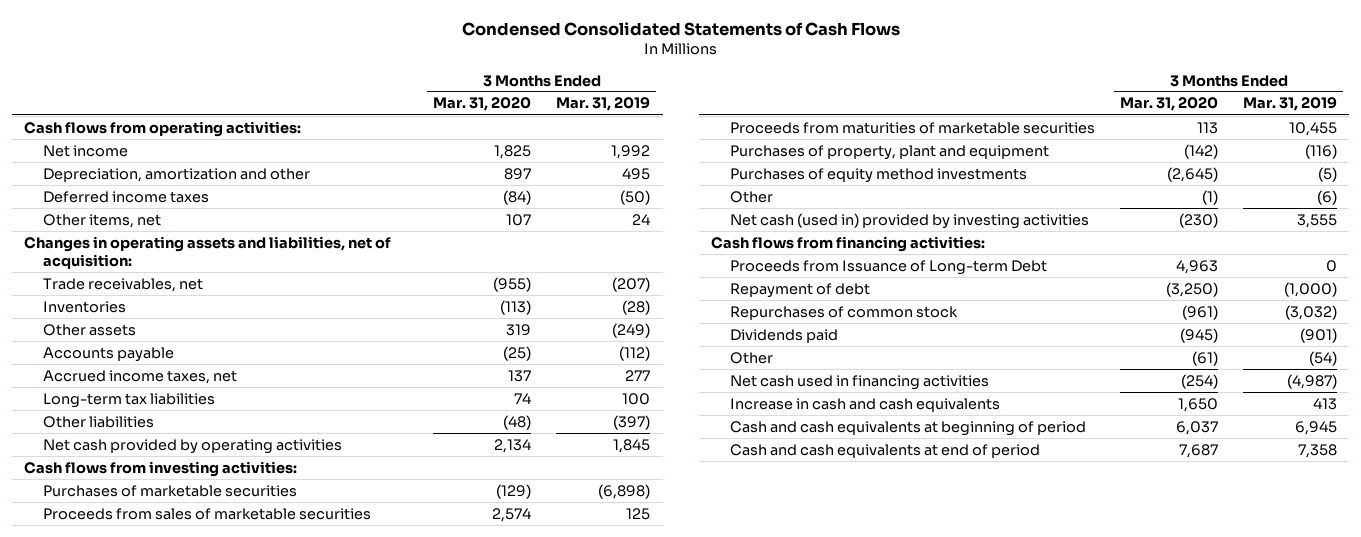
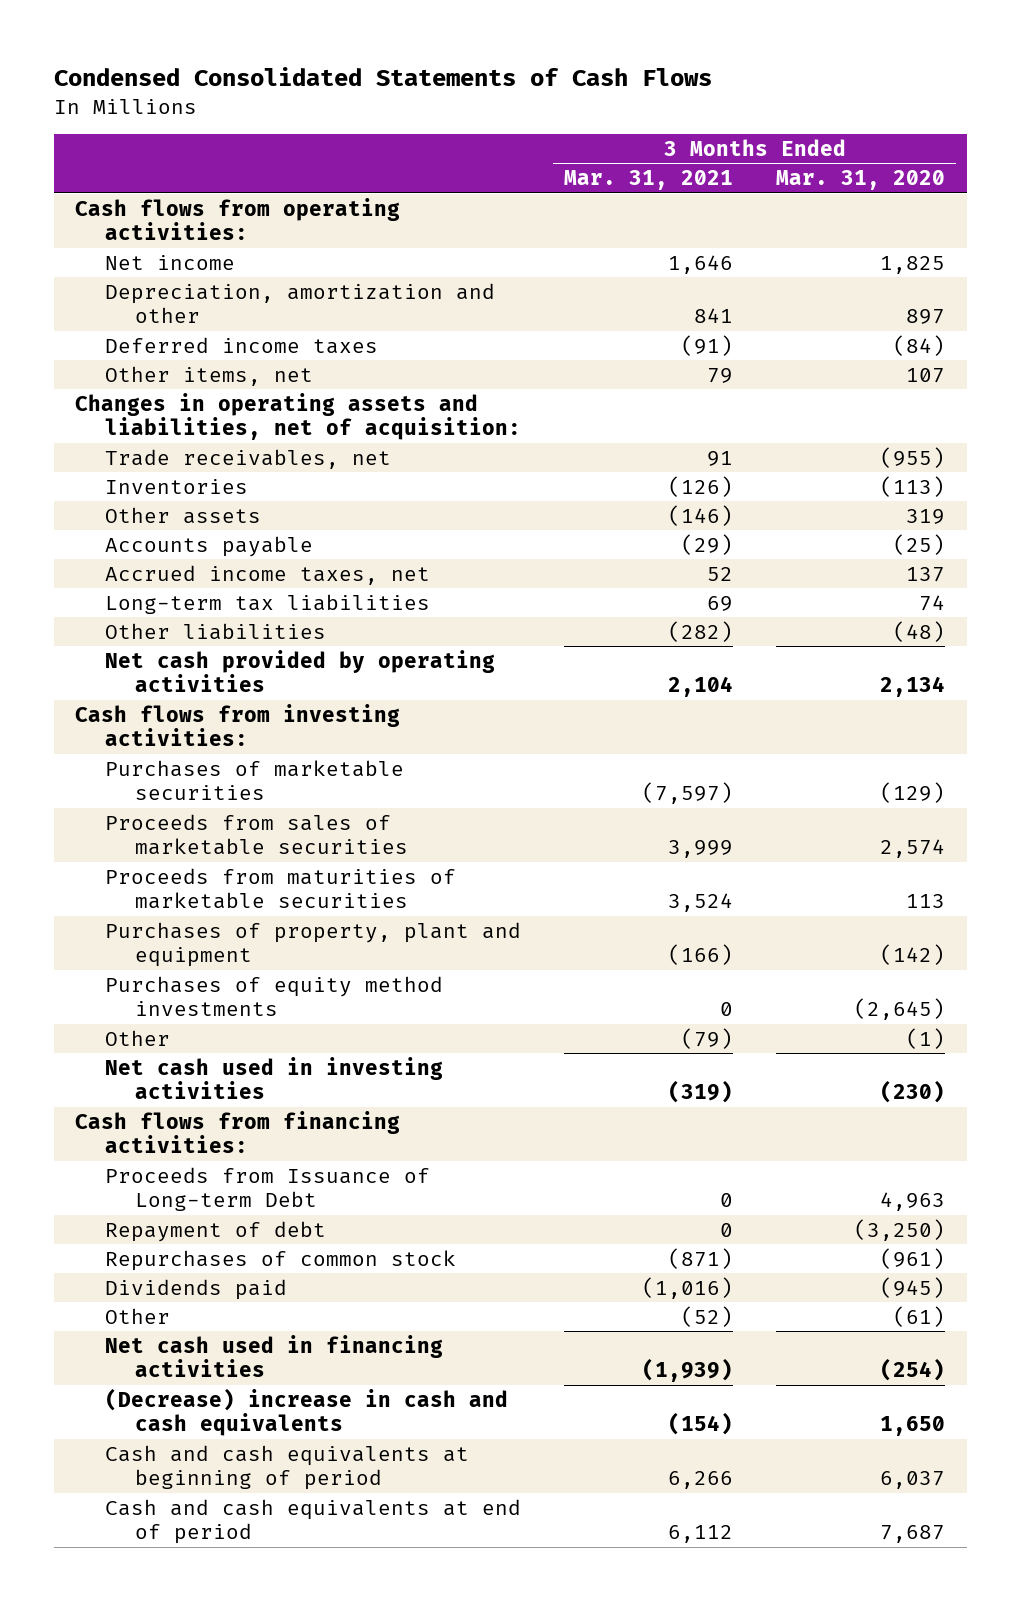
[556,97,651,112] Mar. 31, 2019 -> none
none -> [564,170,734,191] Mar. 31, 2021
[730,212,1090,229] Net cash (used in) provided by investing activities -> [105,1056,444,1100] Net cash used in investing activities
[730,397,1001,412] Increase in cash and cash equivalents -> [105,1387,509,1437] (Decrease) increase in cash and cash equivalents

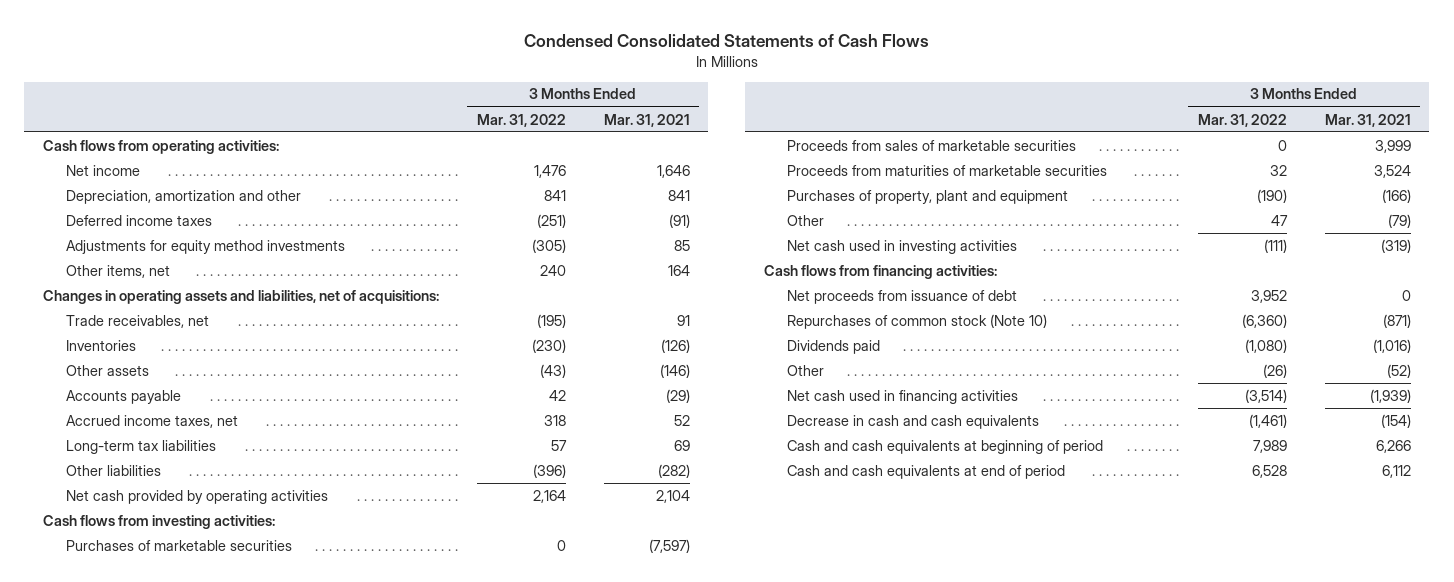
[776,170,946,191] Mar. 31, 2020 -> none
none -> [476,113,566,127] Mar. 31, 2022
none -> [65,239,345,254] Adjustments for equity method investments
[707,367,734,383] 79 -> [667,264,690,276] 164
[75,392,522,441] Changes in operating assets and liabilities, net of acquisition: -> [43,289,440,304] Changes in operating assets and liabilities, net of acquisitions:
[105,975,444,1017] Purchases of equity method investments -> none
[105,1220,327,1242] Repayment of debt -> none
[105,1166,431,1212] Proceeds from Issuance of Long-term Debt -> [786,289,1017,304] Net proceeds from issuance of debt
[105,1249,457,1271] Repurchases of common stock -> [786,313,1047,329] Repurchases of common stock (Note 10)
[105,1387,509,1437] (Decrease) increase in cash and cash equivalents -> [786,414,1039,429] Decrease in cash and cash equivalents

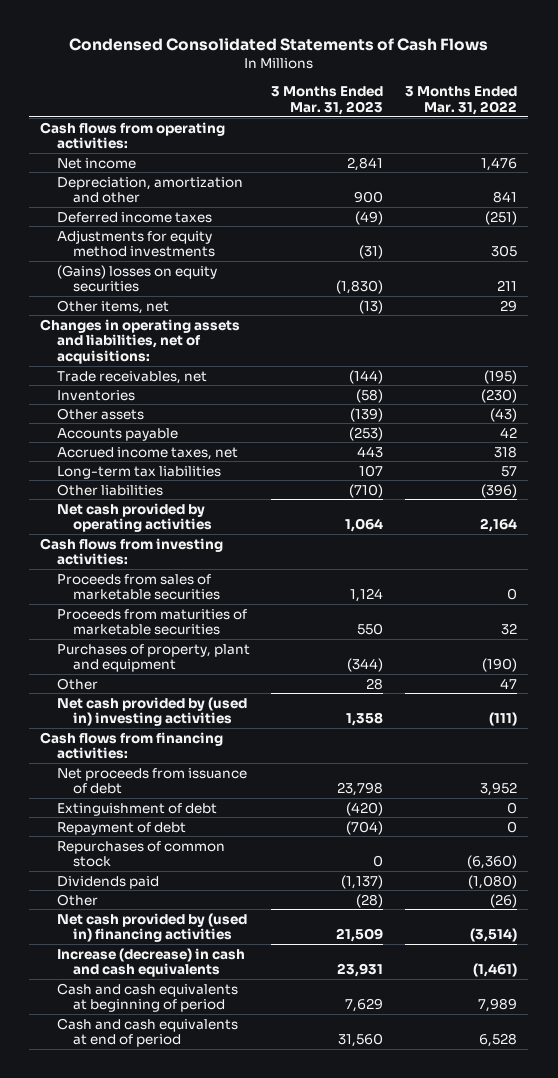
[603,113,690,127] Mar. 31, 2021 -> none
none -> [271,86,384,115] 3 Months Ended Mar. 31, 2023
[531,238,566,253] (305) -> [491,245,518,258] 305
none -> [56,264,217,293] (Gains) losses on equity securities
[539,264,566,276] 240 -> [500,299,518,312] 29
[65,539,292,551] Purchases of marketable securities -> none
[786,239,1017,254] Net cash used in investing activities -> [56,696,247,727] Net cash provided by (used in) investing activities
none -> [56,802,217,816] Extinguishment of debt
none -> [56,821,186,835] Repayment of debt
[786,313,1047,329] Repurchases of common stock (Note 10) -> [56,840,225,868] Repurchases of common stock
[786,389,1018,404] Net cash used in financing activities -> [56,912,247,943] Net cash provided by (used in) financing activities
[786,414,1039,429] Decrease in cash and cash equivalents -> [56,947,245,978] Increase (decrease) in cash and cash equivalents

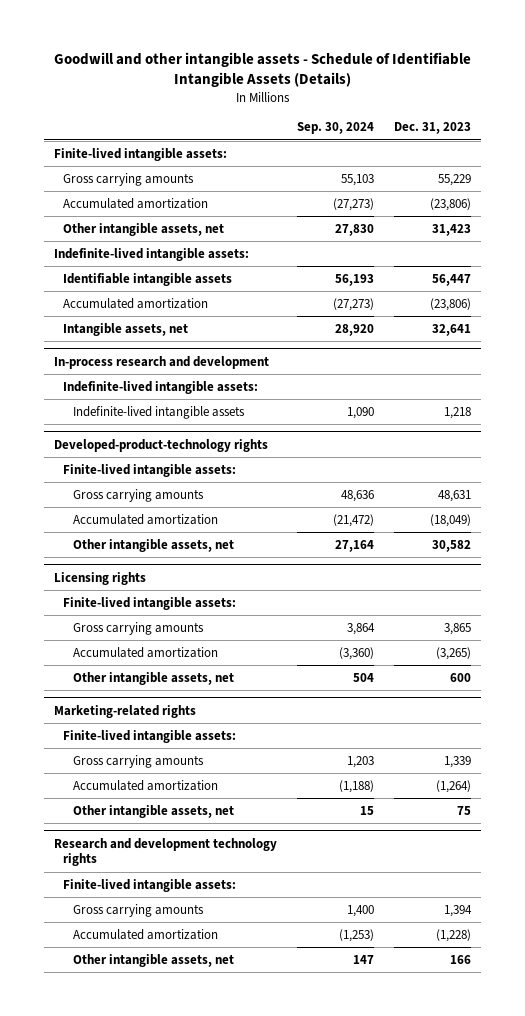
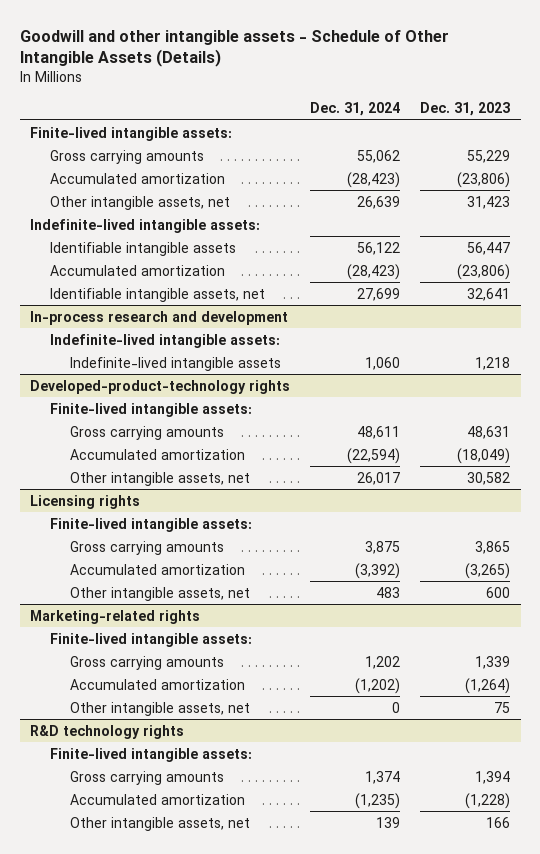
[53,52,471,88] Goodwill and other intangible assets - Schedule of Identifiable Intangible Assets (Details) -> [19,29,449,68] Goodwill and other intangible assets - Schedule of Other Intangible Assets (Details)
[297,122,375,135] Sep. 30, 2024 -> none
none -> [310,101,401,116] Dec. 31, 2024
[63,322,189,336] Intangible assets, net -> [49,287,265,302] Identifiable intangible assets, net
[54,837,278,867] Research and development technology rights -> [29,724,184,739] R&D technology rights

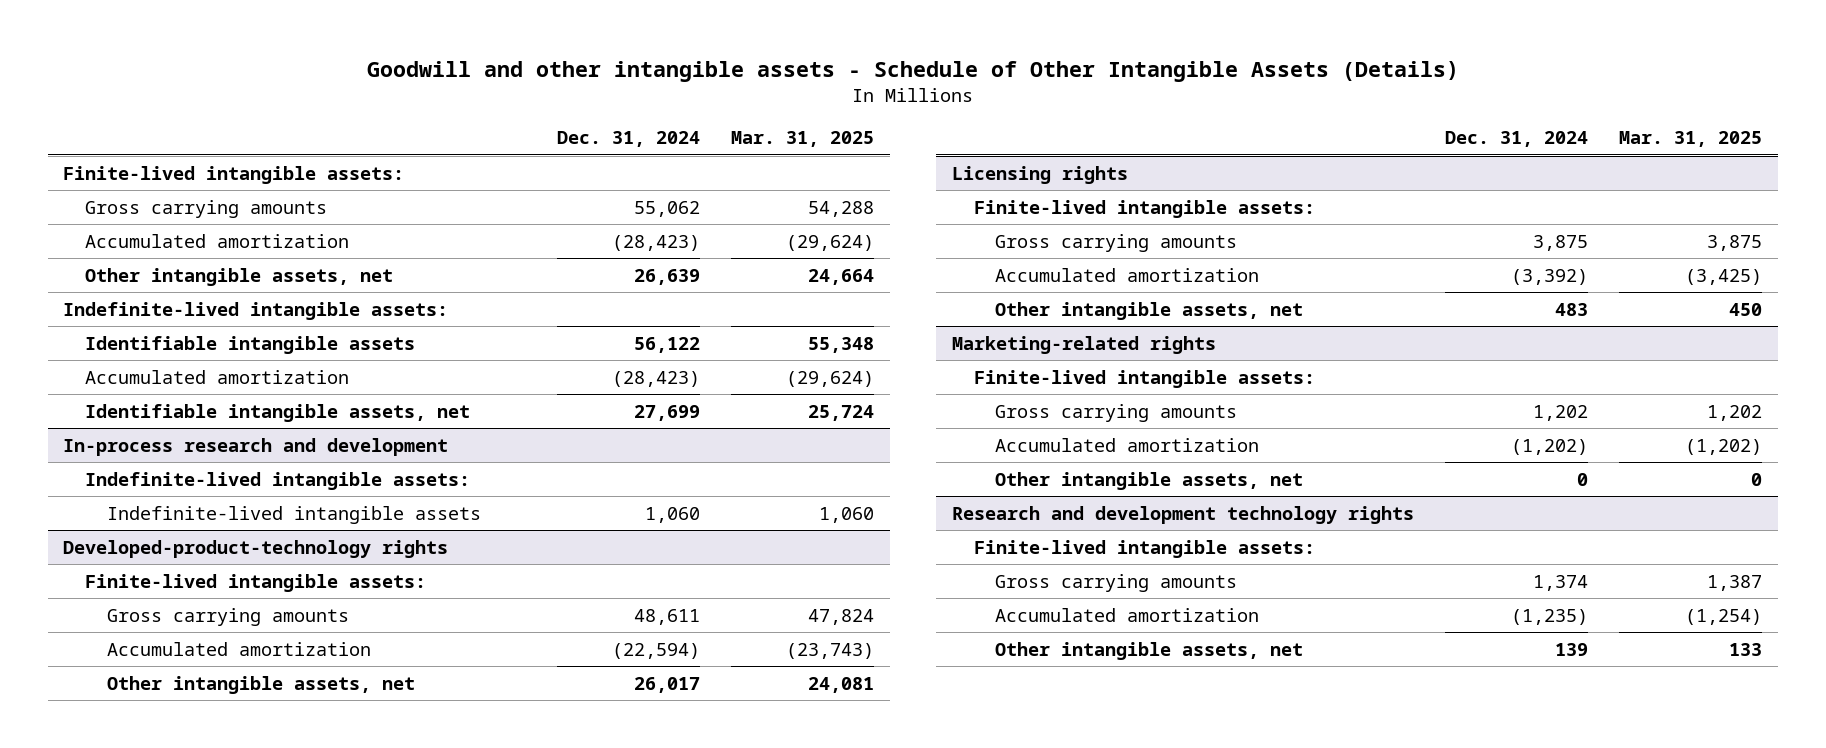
[420,101,511,116] Dec. 31, 2023 -> none
none -> [730,131,874,148] Mar. 31, 2025
[29,724,184,739] R&D technology rights -> [951,505,1414,524] Research and development technology rights

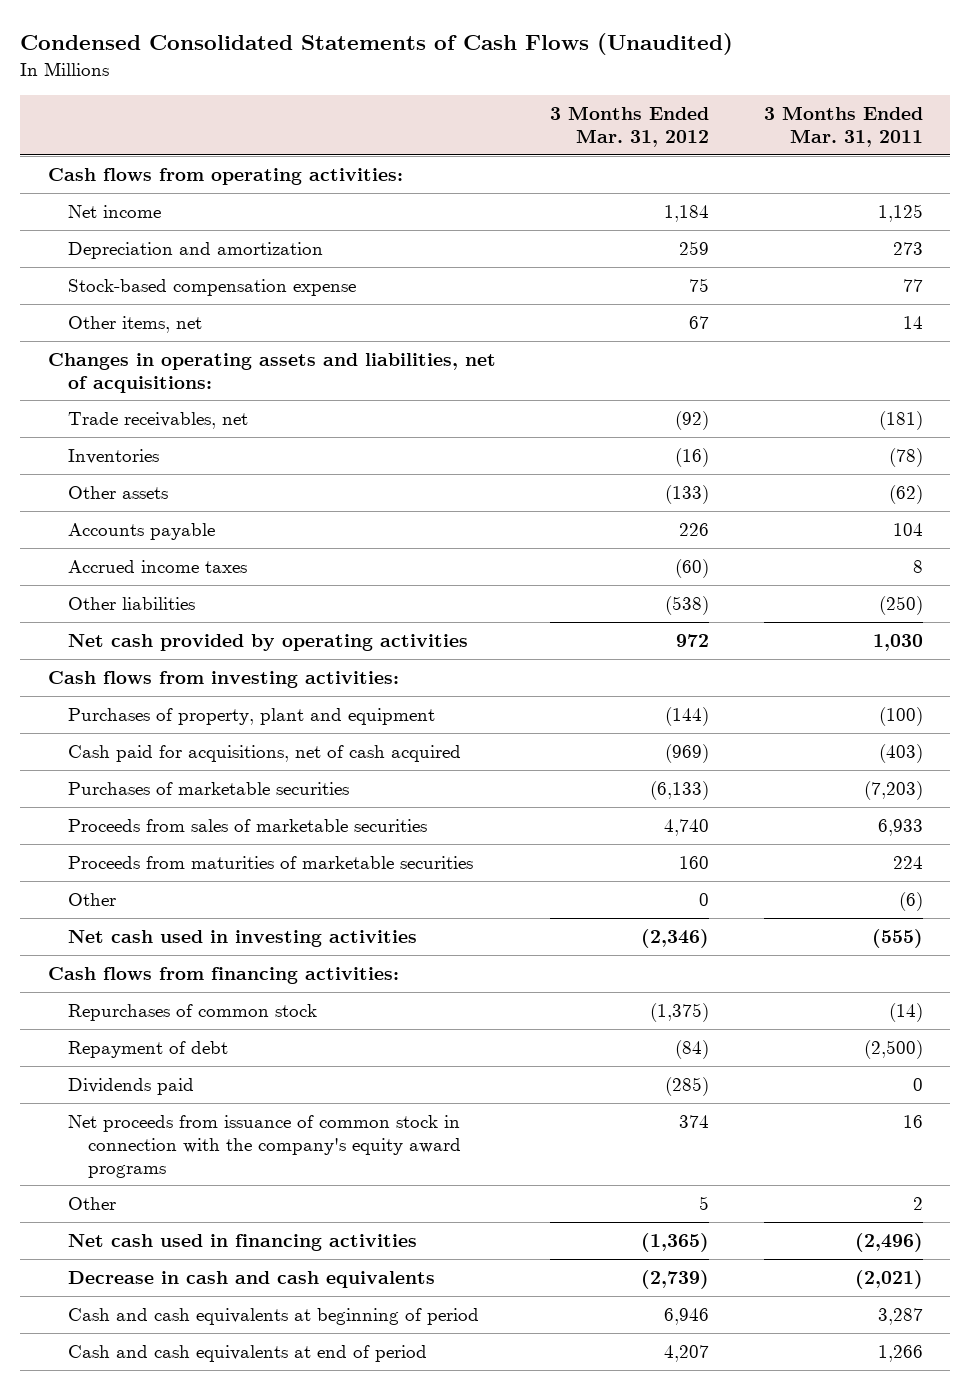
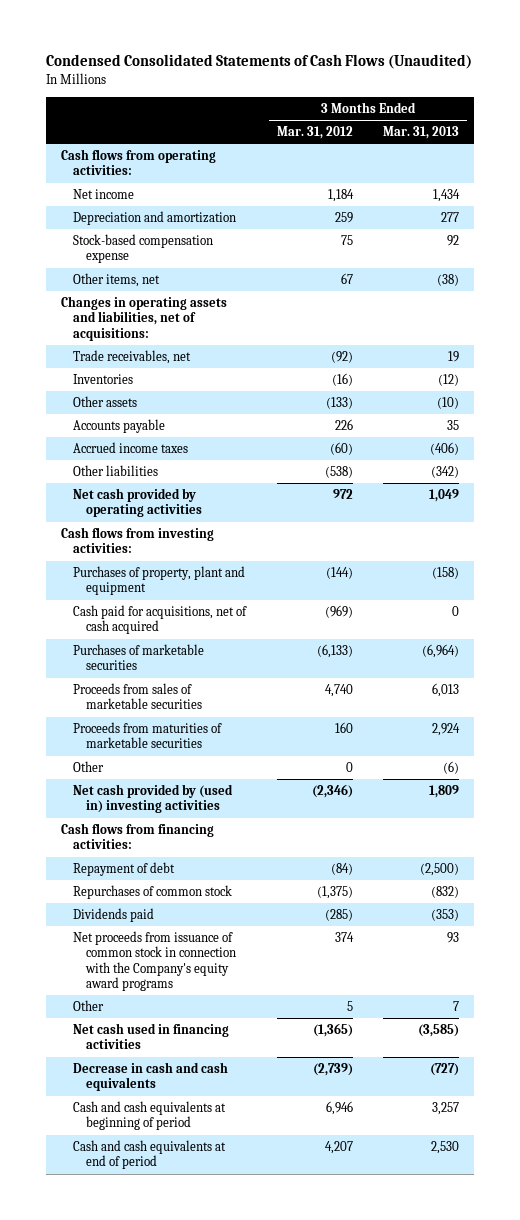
[763,106,923,148] 3 Months Ended Mar. 31, 2011 -> none
none -> [383,126,460,140] Mar. 31, 2013
[67,929,417,947] Net cash used in investing activities -> [73,784,234,814] Net cash provided by (used in) investing activities
[67,1003,317,1021] Repurchases of common stock -> [73,885,233,900] Repurchases of common stock
[67,1114,461,1178] Net proceeds from issuance of common stock in connection with the company's equity award programs -> [73,931,236,992] Net proceeds from issuance of common stock in connection with the Company's equity award programs

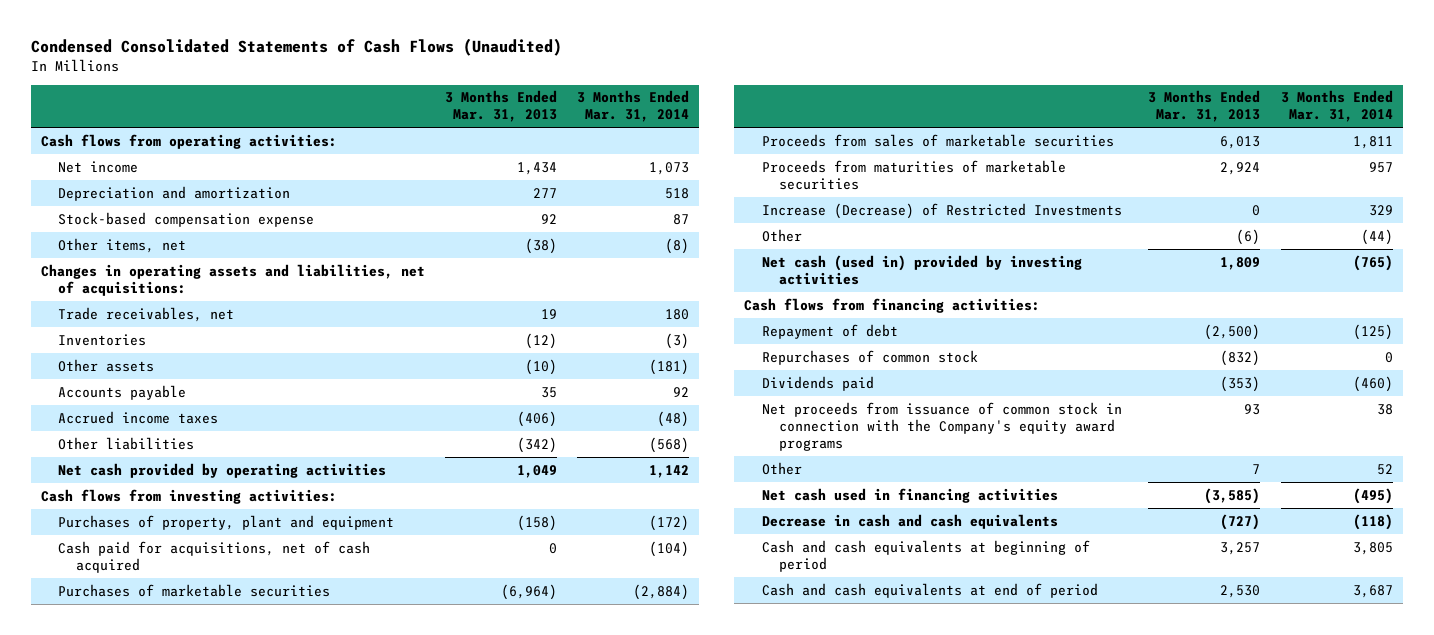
[276,126,353,140] Mar. 31, 2012 -> none
none -> [577,90,690,123] 3 Months Ended Mar. 31, 2014
none -> [761,202,1122,219] Increase (Decrease) of Restricted Investments
[73,784,234,814] Net cash provided by (used in) investing activities -> [761,254,1082,285] Net cash (used in) provided by investing activities

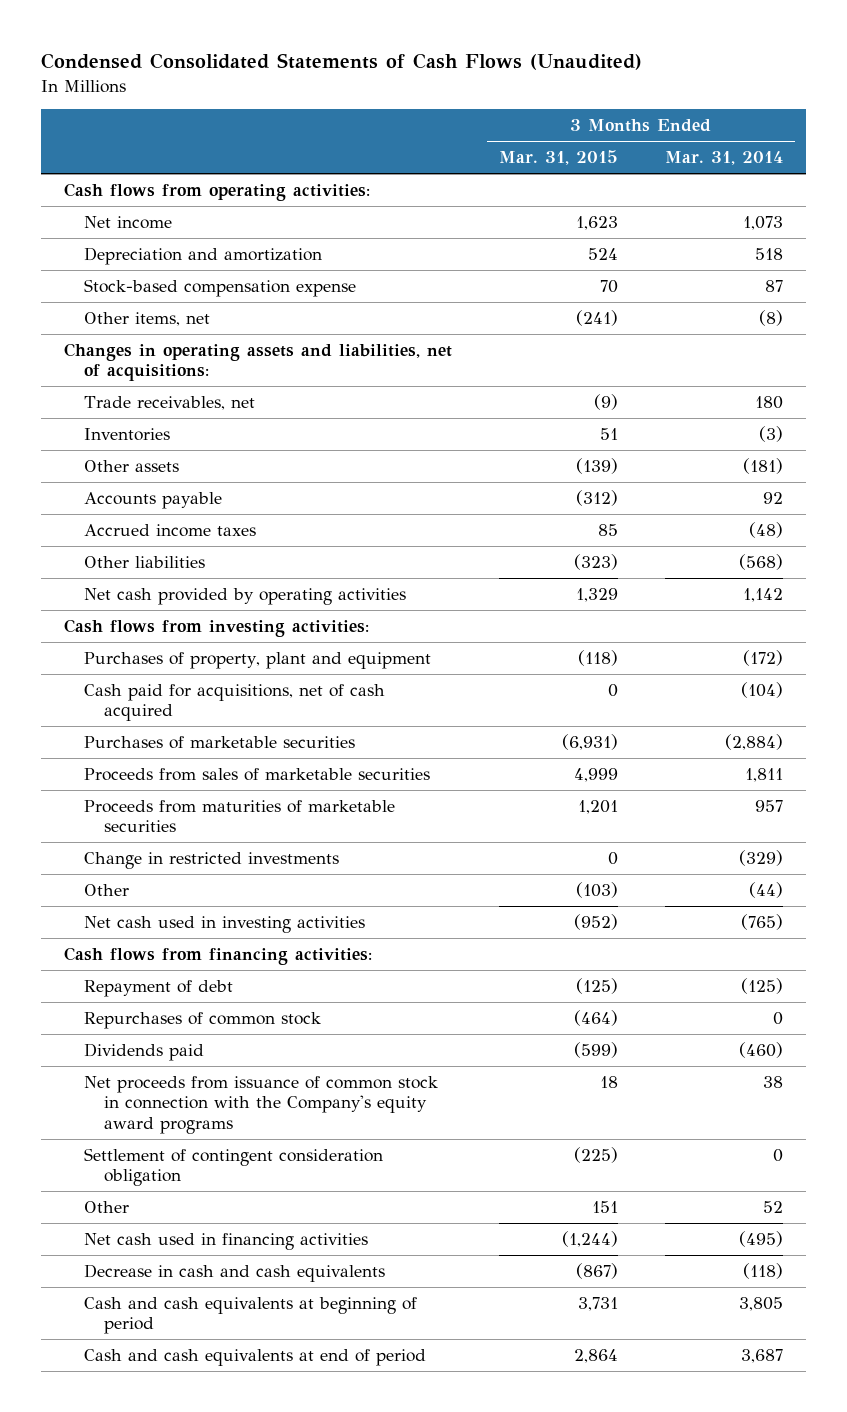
[445,90,558,123] 3 Months Ended Mar. 31, 2013 -> none
none -> [499,150,619,166] Mar. 31, 2015
[761,202,1122,219] Increase (Decrease) of Restricted Investments -> [84,852,340,870] Change in restricted investments
[1368,204,1393,216] 329 -> [738,850,783,867] (329)
[761,254,1082,285] Net cash (used in) provided by investing activities -> [84,916,366,934] Net cash used in investing activities
none -> [84,1148,384,1187] Settlement of contingent consideration obligation

